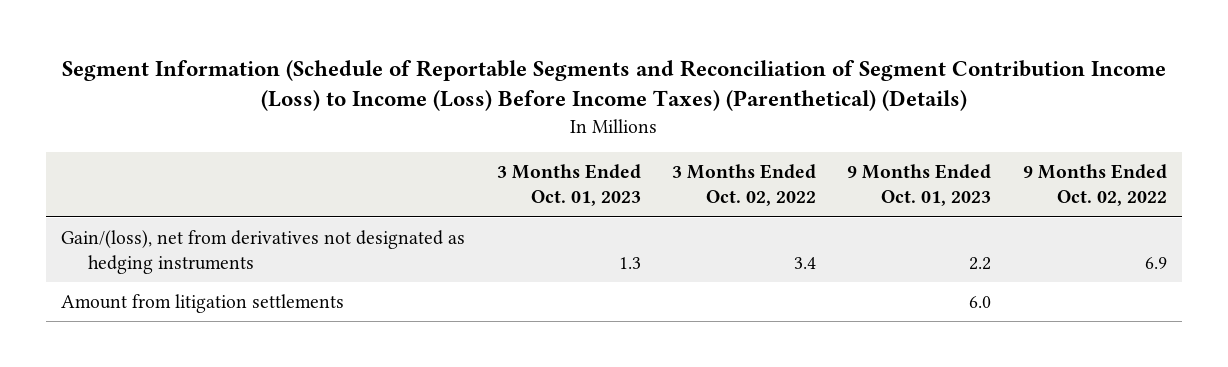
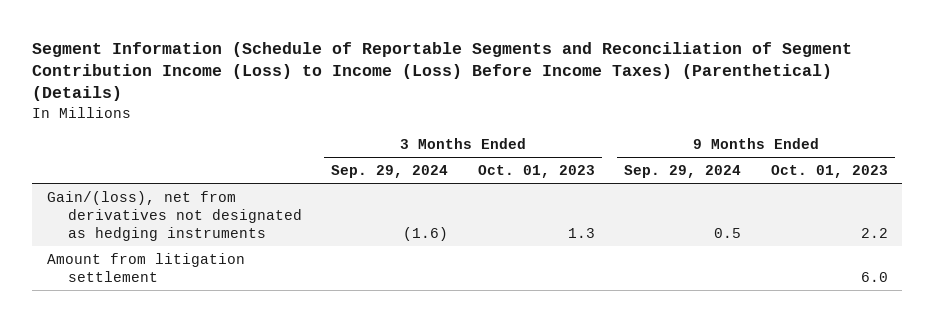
[671,164,816,207] 3 Months Ended Oct. 02, 2022 -> none
[1022,164,1167,207] 9 Months Ended Oct. 02, 2022 -> none
none -> [331,165,449,179] Sep. 29, 2024
none -> [624,165,742,179] Sep. 29, 2024
[61,293,345,313] Amount from litigation settlements -> [46,252,245,282] Amount from litigation settlement

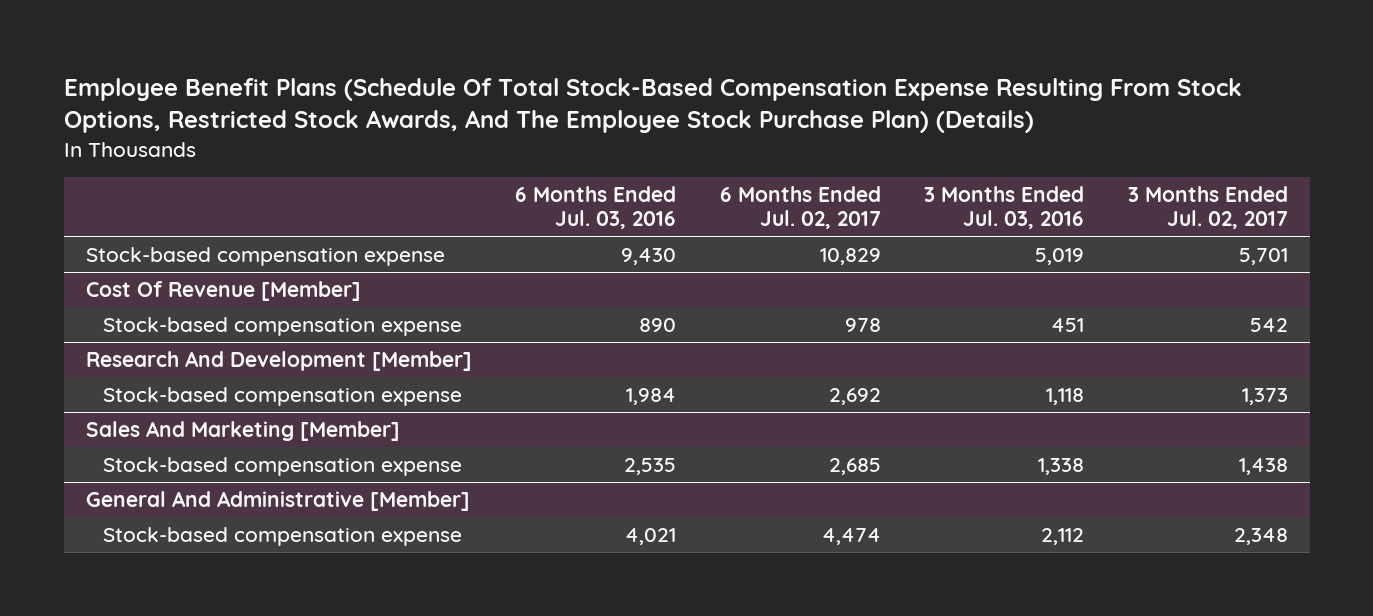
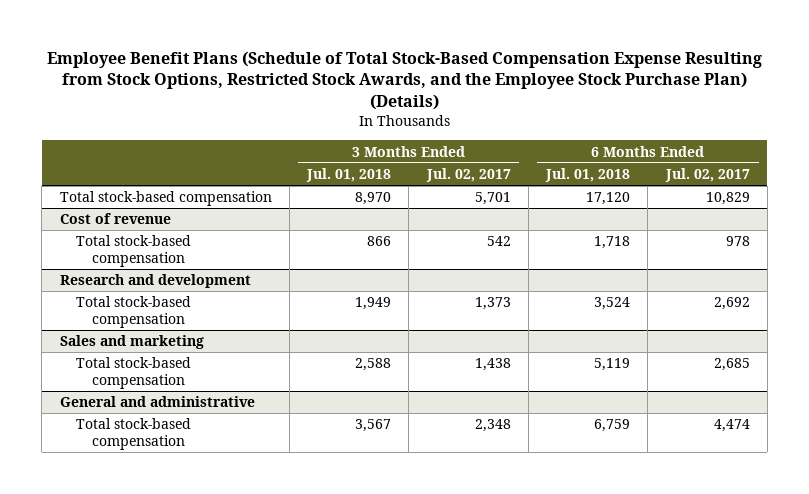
[63,78,1242,134] Employee Benefit Plans (Schedule Of Total Stock-Based Compensation Expense Resulting From Stock Options, Restricted Stock Awards, And The Employee Stock Purchase Plan) (Details) -> [46,50,762,111] Employee Benefit Plans (Schedule of Total Stock-Based Compensation Expense Resulting from Stock Options, Restricted Stock Awards, and the Employee Stock Purchase Plan) (Details)
[515,186,677,230] 6 Months Ended Jul. 03, 2016 -> none
[924,186,1085,230] 3 Months Ended Jul. 03, 2016 -> none
none -> [306,168,392,183] Jul. 01, 2018
none -> [545,168,631,183] Jul. 01, 2018
[85,246,445,266] Stock-based compensation expense -> [59,191,272,207] Total stock-based compensation
[85,280,361,301] Cost Of Revenue [Member] -> [59,213,171,225] Cost of revenue
[102,316,462,336] Stock-based compensation expense -> [75,235,191,267] Total stock-based compensation
[85,350,472,371] Research And Development [Member] -> [59,274,251,289] Research and development
[102,386,462,406] Stock-based compensation expense -> [75,296,191,328] Total stock-based compensation
[85,420,400,441] Sales And Marketing [Member] -> [59,335,204,350] Sales and marketing
[102,456,462,476] Stock-based compensation expense -> [75,357,191,389] Total stock-based compensation
[85,490,470,511] General And Administrative [Member] -> [59,396,255,408] General and administrative
[102,526,462,546] Stock-based compensation expense -> [75,418,191,450] Total stock-based compensation

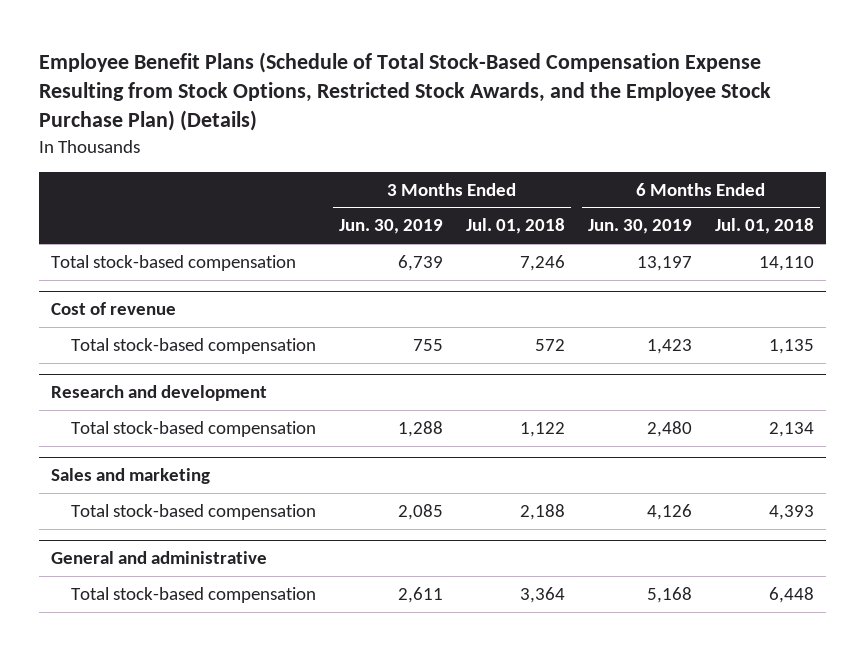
[425,168,511,183] Jul. 02, 2017 -> none
[664,168,750,183] Jul. 02, 2017 -> none
none -> [338,219,443,235] Jun. 30, 2019
none -> [588,219,693,235] Jun. 30, 2019
[355,192,392,206] 8,970 -> [519,254,565,271] 7,246
[586,192,631,206] 17,120 -> [759,255,815,271] 14,110
[367,236,392,247] 866 -> [534,338,565,351] 572
[594,236,631,250] 1,718 -> [769,338,815,354] 1,135
[355,297,392,311] 1,949 -> [519,421,565,437] 1,122
[594,297,631,311] 3,524 -> [769,421,815,437] 2,134
[355,358,392,372] 2,588 -> [519,503,565,520] 2,188
[594,358,631,372] 5,119 -> [769,504,815,520] 4,393
[355,419,392,433] 3,567 -> [519,586,565,603] 3,364
[594,419,631,433] 6,759 -> [769,586,815,603] 6,448

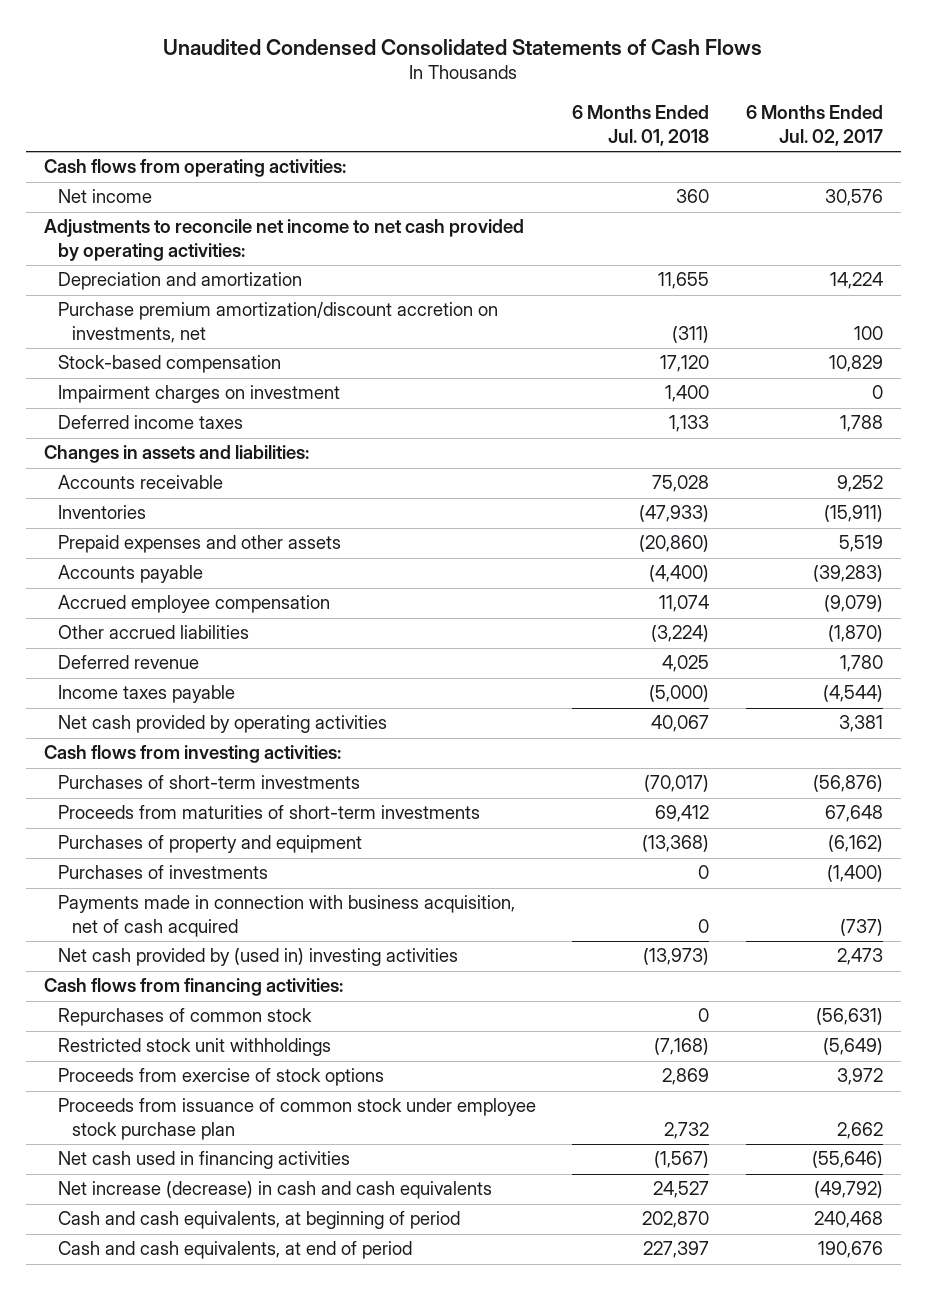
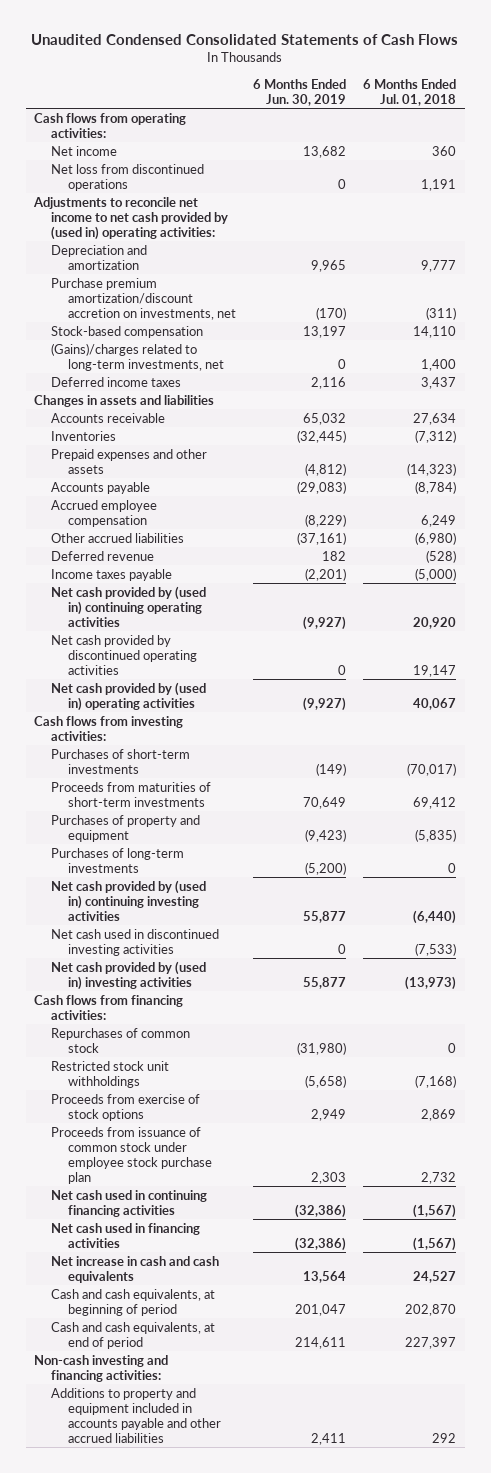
[745,105,883,147] 6 Months Ended Jul. 02, 2017 -> none
none -> [252,78,346,106] 6 Months Ended Jun. 30, 2019
none -> [50,163,204,191] Net loss from discontinued operations
[44,219,525,262] Adjustments to reconcile net income to net cash provided by operating activities: -> [33,196,228,240] Adjustments to reconcile net income to net cash provided by (used in) operating activities:
[658,272,710,290] 11,655 -> [421,259,457,272] 9,777
[660,355,710,373] 17,120 -> [413,325,457,338] 14,110
[57,385,340,404] Impairment charges on investment -> [50,342,224,371] (Gains)/charges related to long-term investments, net
[669,415,710,433] 1,133 -> [421,376,457,389] 3,437
[44,445,310,464] Changes in assets and liabilities: -> [34,394,215,407] Changes in assets and liabilities
[652,475,710,493] 75,028 -> [413,412,457,425] 27,634
[639,505,710,523] (47,933) -> [415,429,457,443] (7,312)
[639,535,710,553] (20,860) -> [407,462,457,476] (14,323)
[649,565,710,583] (4,400) -> [415,480,457,494] (8,784)
[659,595,710,613] 11,074 -> [421,514,457,527] 6,249
[651,625,710,643] (3,224) -> [415,531,457,545] (6,980)
[662,655,710,673] 4,025 -> [426,549,457,563] (528)
none -> [50,585,206,627] Net cash provided by (used in) continuing operating activities
none -> [50,634,197,675] Net cash provided by discontinued operating activities
[57,715,387,734] Net cash provided by operating activities -> [50,681,206,711] Net cash provided by (used in) operating activities
[57,895,515,938] Payments made in connection with business acquisition, net of cash acquired -> none
[642,835,710,853] (13,368) -> [415,828,457,842] (5,835)
[57,865,268,880] Purchases of investments -> [50,847,184,873] Purchases of long-term investments
none -> [50,879,206,921] Net cash provided by (used in) continuing investing activities
none -> [50,928,219,956] Net cash used in discontinued investing activities
none -> [50,1189,207,1217] Net cash used in continuing financing activities
[57,1181,492,1200] Net increase (decrease) in cash and cash equivalents -> [50,1255,219,1283] Net increase in cash and cash equivalents
none -> [34,1354,169,1382] Non-cash investing and financing activities:
none -> [50,1387,221,1443] Additions to property and equipment included in accounts payable and other accrued liabilities

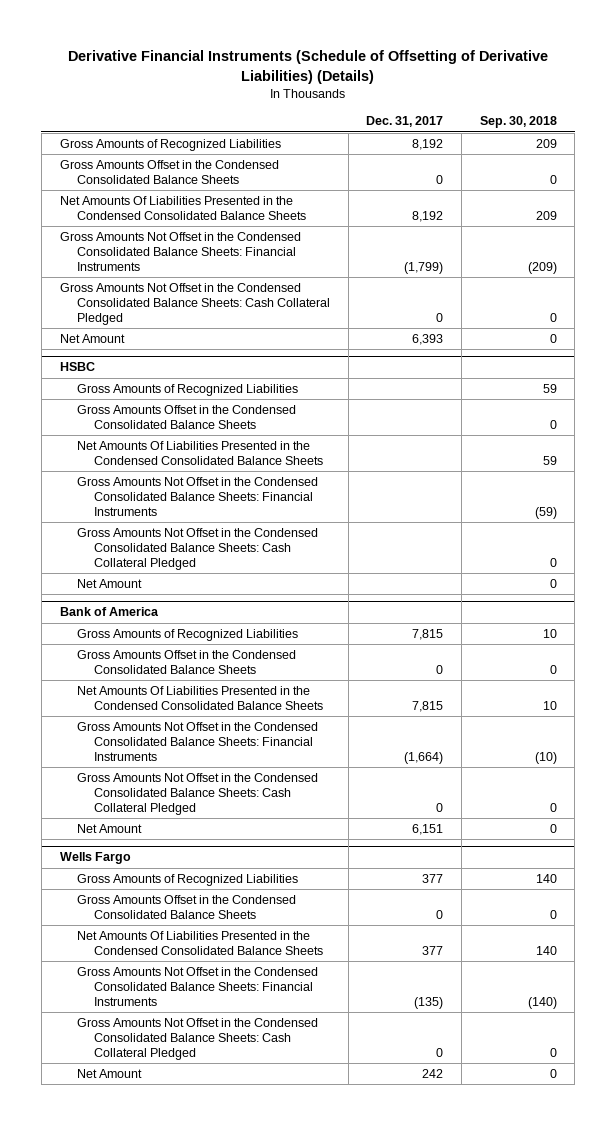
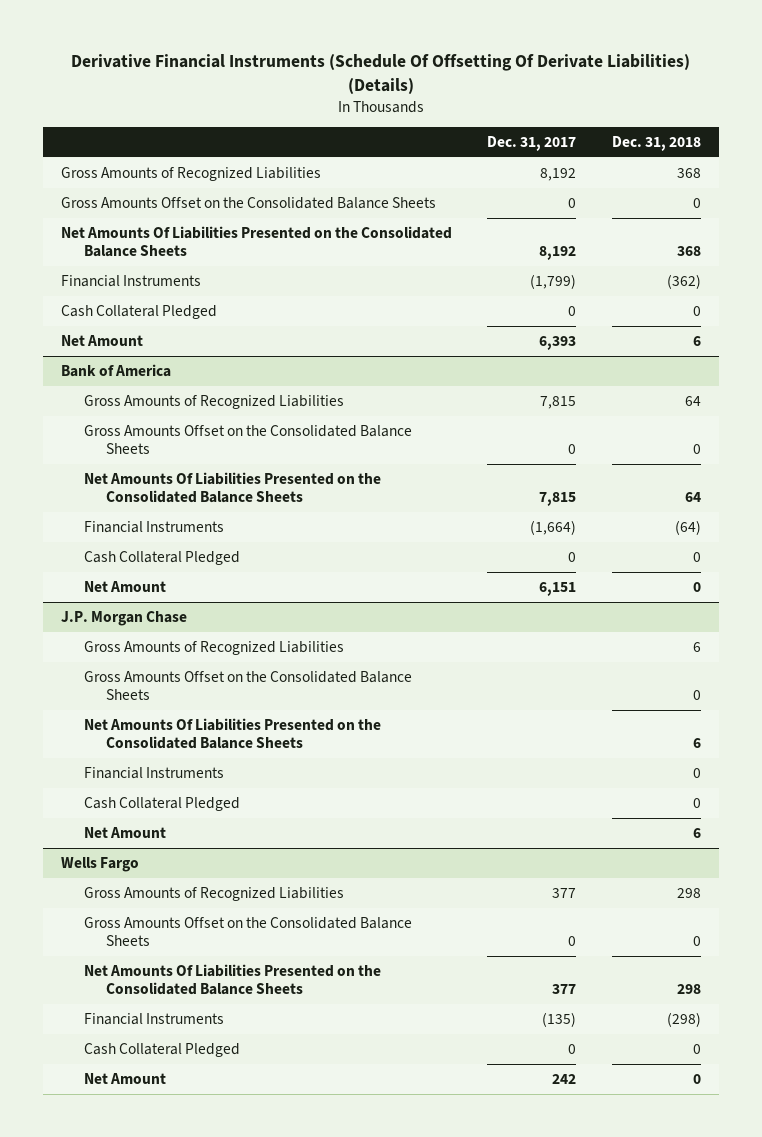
[68,50,549,84] Derivative Financial Instruments (Schedule of Offsetting of Derivative Liabilities) (Details) -> [70,54,690,95] Derivative Financial Instruments (Schedule Of Offsetting Of Derivate Liabilities) (Details)
[479,116,557,129] Sep. 30, 2018 -> none
none -> [611,136,701,152] Dec. 31, 2018
[59,159,279,185] Gross Amounts Offset in the Condensed Consolidated Balance Sheets -> [61,196,437,209] Gross Amounts Offset on the Consolidated Balance Sheets
[59,195,306,221] Net Amounts Of Liabilities Presented in the Condensed Consolidated Balance Sheets -> [61,225,453,258] Net Amounts Of Liabilities Presented on the Consolidated Balance Sheets
[59,231,301,272] Gross Amounts Not Offset in the Condensed Consolidated Balance Sheets: Financial Instruments -> [61,274,202,287] Financial Instruments
[59,282,330,326] Gross Amounts Not Offset in the Condensed Consolidated Balance Sheets: Cash Collateral Pledged -> [61,304,218,319] Cash Collateral Pledged
[59,362,95,372] HSBC -> none
[76,383,298,396] Gross Amounts of Recognized Liabilities -> none
[76,404,296,430] Gross Amounts Offset in the Condensed Consolidated Balance Sheets -> none
[76,440,324,466] Net Amounts Of Liabilities Presented in the Condensed Consolidated Balance Sheets -> none
[76,476,318,517] Gross Amounts Not Offset in the Condensed Consolidated Balance Sheets: Financial Instruments -> none
[76,527,318,571] Gross Amounts Not Offset in the Condensed Consolidated Balance Sheets: Cash Collateral Pledged -> none
[76,578,142,588] Net Amount -> none
[76,649,296,675] Gross Amounts Offset in the Condensed Consolidated Balance Sheets -> [83,424,412,455] Gross Amounts Offset on the Consolidated Balance Sheets
[76,685,324,711] Net Amounts Of Liabilities Presented in the Condensed Consolidated Balance Sheets -> [83,471,381,504] Net Amounts Of Liabilities Presented on the Consolidated Balance Sheets
[76,721,318,762] Gross Amounts Not Offset in the Condensed Consolidated Balance Sheets: Financial Instruments -> [83,520,224,533] Financial Instruments
[76,772,318,816] Gross Amounts Not Offset in the Condensed Consolidated Balance Sheets: Cash Collateral Pledged -> [83,550,240,565] Cash Collateral Pledged
none -> [61,610,188,626] J.P. Morgan Chase
none -> [83,640,344,655] Gross Amounts of Recognized Liabilities
none -> [83,670,412,701] Gross Amounts Offset on the Consolidated Balance Sheets
none -> [83,717,381,750] Net Amounts Of Liabilities Presented on the Consolidated Balance Sheets
none -> [83,766,224,779] Financial Instruments
none -> [83,796,240,811] Cash Collateral Pledged
none -> [83,826,166,838] Net Amount
[76,894,296,920] Gross Amounts Offset in the Condensed Consolidated Balance Sheets -> [83,916,412,947] Gross Amounts Offset on the Consolidated Balance Sheets
[76,930,324,956] Net Amounts Of Liabilities Presented in the Condensed Consolidated Balance Sheets -> [83,963,381,996] Net Amounts Of Liabilities Presented on the Consolidated Balance Sheets
[76,966,318,1007] Gross Amounts Not Offset in the Condensed Consolidated Balance Sheets: Financial Instruments -> [83,1012,224,1025] Financial Instruments
[76,1017,318,1061] Gross Amounts Not Offset in the Condensed Consolidated Balance Sheets: Cash Collateral Pledged -> [83,1042,240,1057] Cash Collateral Pledged

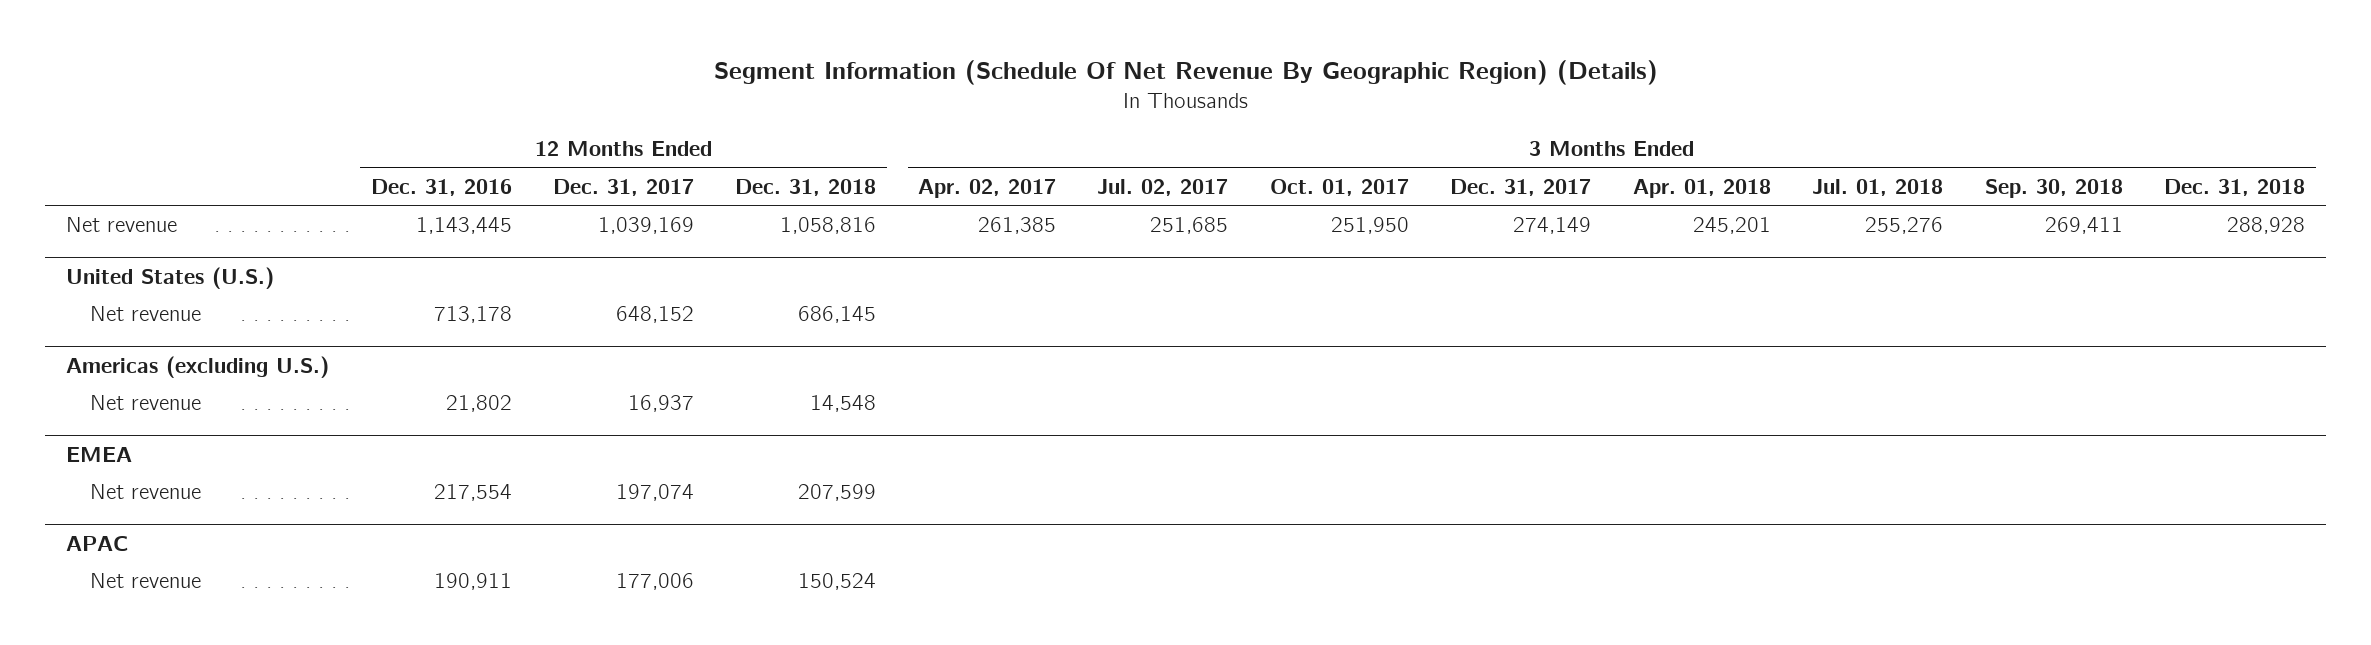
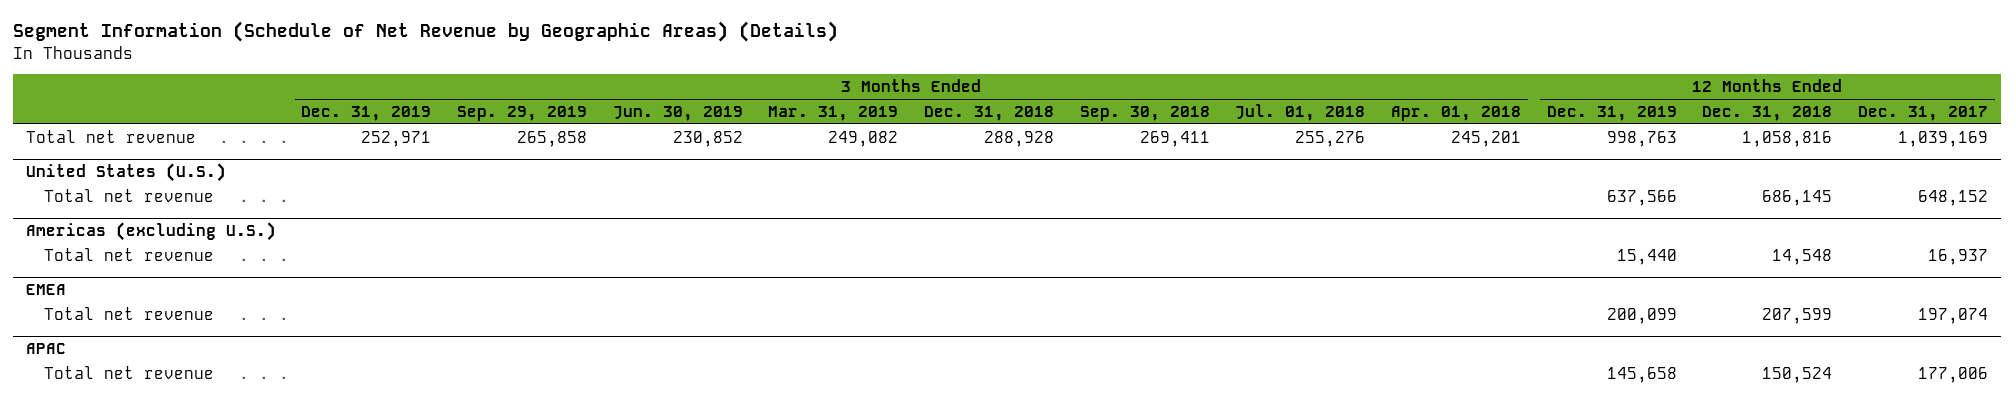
[713,59,1658,85] Segment Information (Schedule Of Net Revenue By Geographic Region) (Details) -> [12,21,838,43] Segment Information (Schedule of Net Revenue by Geographic Areas) (Details)
[370,178,512,196] Dec. 31, 2016 -> none
[917,178,1056,198] Apr. 02, 2017 -> none
[1097,178,1229,196] Jul. 02, 2017 -> none
[1269,178,1409,196] Oct. 01, 2017 -> none
[1450,178,1592,196] Dec. 31, 2017 -> none
none -> [301,105,432,121] Dec. 31, 2019
none -> [457,105,588,121] Sep. 29, 2019
none -> [612,105,743,121] Jun. 30, 2019
none -> [768,105,899,121] Mar. 31, 2019
none -> [1546,105,1677,121] Dec. 31, 2019
[66,217,178,233] Net revenue -> [25,129,196,143] Total net revenue
[89,306,201,322] Net revenue -> [44,188,215,202] Total net revenue
[89,395,201,411] Net revenue -> [44,247,215,261] Total net revenue
[89,484,201,500] Net revenue -> [44,306,215,320] Total net revenue
[89,573,201,589] Net revenue -> [44,365,215,379] Total net revenue

